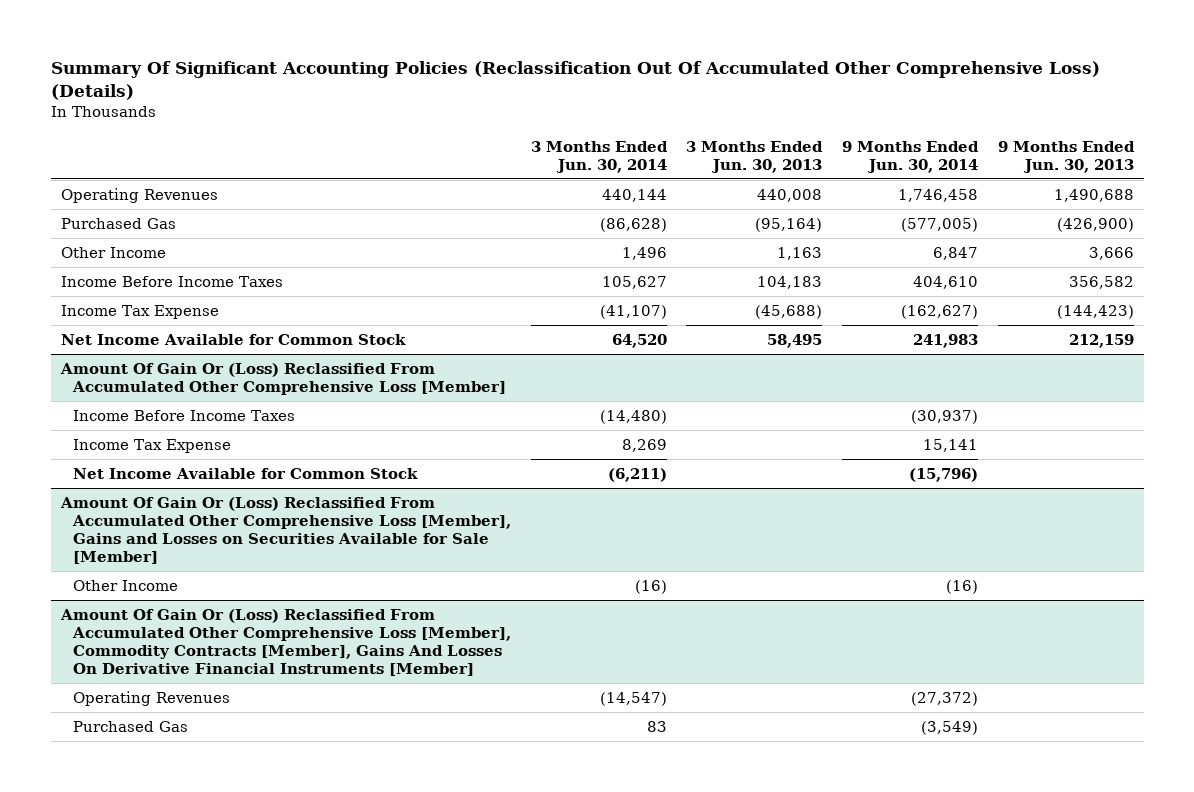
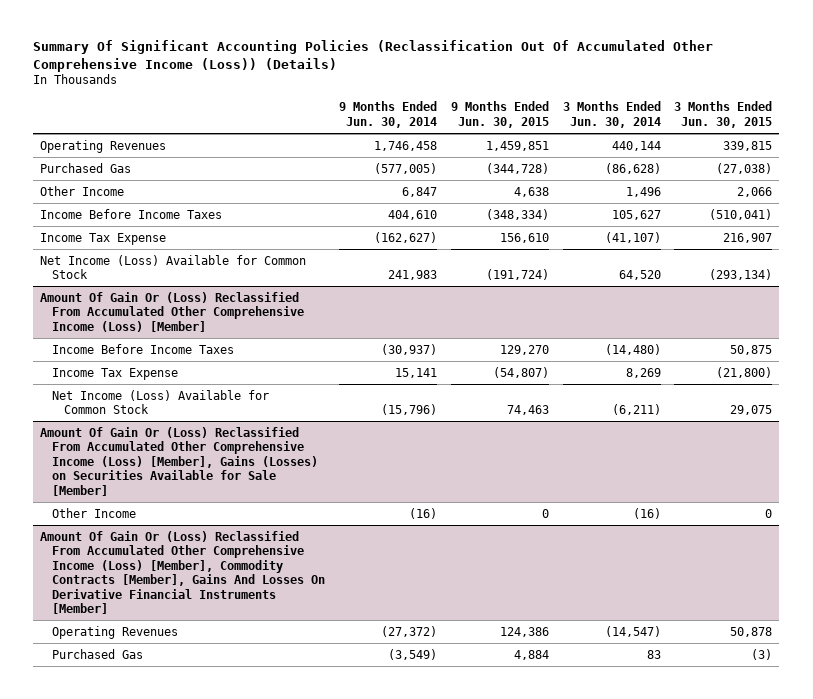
[50,60,1100,101] Summary Of Significant Accounting Policies (Reclassification Out Of Accumulated Other Comprehensive Loss) (Details) -> [33,40,714,72] Summary Of Significant Accounting Policies (Reclassification Out Of Accumulated Other Comprehensive Income (Loss)) (Details)
[686,140,824,173] 3 Months Ended Jun. 30, 2013 -> none
[997,140,1135,173] 9 Months Ended Jun. 30, 2013 -> none
none -> [450,101,549,128] 9 Months Ended Jun. 30, 2015
none -> [674,101,773,128] 3 Months Ended Jun. 30, 2015
[60,333,406,345] Net Income Available for Common Stock -> [40,254,307,280] Net Income (Loss) Available for Common Stock
[59,362,506,395] Amount Of Gain Or (Loss) Reclassified From Accumulated Other Comprehensive Loss [Member] -> [40,291,305,332] Amount Of Gain Or (Loss) Reclassified From Accumulated Other Comprehensive Income (Loss) [Member]
[72,467,418,479] Net Income Available for Common Stock -> [52,389,270,415] Net Income (Loss) Available for Common Stock
[59,496,511,565] Amount Of Gain Or (Loss) Reclassified From Accumulated Other Comprehensive Loss [Member], Gains and Losses on Securities Available for Sale [Member] -> [40,426,319,496] Amount Of Gain Or (Loss) Reclassified From Accumulated Other Comprehensive Income (Loss) [Member], Gains (Losses) on Securities Available for Sale [Member]
[59,608,511,677] Amount Of Gain Or (Loss) Reclassified From Accumulated Other Comprehensive Loss [Member], Commodity Contracts [Member], Gains And Losses On Derivative Financial Instruments [Member] -> [40,530,326,615] Amount Of Gain Or (Loss) Reclassified From Accumulated Other Comprehensive Income (Loss) [Member], Commodity Contracts [Member], Gains And Losses On Derivative Financial Instruments [Member]

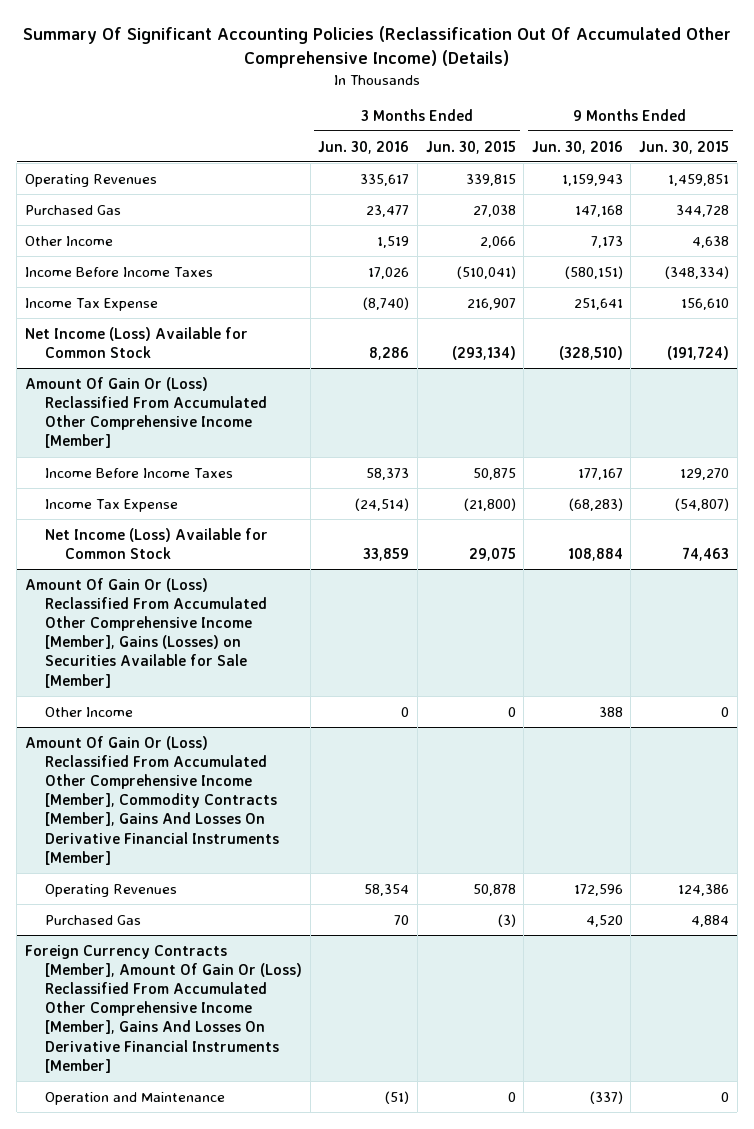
[33,40,714,72] Summary Of Significant Accounting Policies (Reclassification Out Of Accumulated Other Comprehensive Income (Loss)) (Details) -> [22,26,731,69] Summary Of Significant Accounting Policies (Reclassification Out Of Accumulated Other Comprehensive Income) (Details)
[339,101,438,128] 9 Months Ended Jun. 30, 2014 -> none
[562,101,661,128] 3 Months Ended Jun. 30, 2014 -> none
none -> [318,140,410,154] Jun. 30, 2016
none -> [531,140,623,154] Jun. 30, 2016
[485,162,549,174] (344,728) -> [676,204,730,217] 344,728
[716,162,773,174] (27,038) -> [472,204,516,217] 27,038
[40,291,305,332] Amount Of Gain Or (Loss) Reclassified From Accumulated Other Comprehensive Income (Loss) [Member] -> [24,376,268,449] Amount Of Gain Or (Loss) Reclassified From Accumulated Other Comprehensive Income [Member]
[40,426,319,496] Amount Of Gain Or (Loss) Reclassified From Accumulated Other Comprehensive Income (Loss) [Member], Gains (Losses) on Securities Available for Sale [Member] -> [24,577,268,688] Amount Of Gain Or (Loss) Reclassified From Accumulated Other Comprehensive Income [Member], Gains (Losses) on Securities Available for Sale [Member]
[40,530,326,615] Amount Of Gain Or (Loss) Reclassified From Accumulated Other Comprehensive Income (Loss) [Member], Commodity Contracts [Member], Gains And Losses On Derivative Financial Instruments [Member] -> [24,735,280,865] Amount Of Gain Or (Loss) Reclassified From Accumulated Other Comprehensive Income [Member], Commodity Contracts [Member], Gains And Losses On Derivative Financial Instruments [Member]
none -> [24,944,303,1073] Foreign Currency Contracts [Member], Amount Of Gain Or (Loss) Reclassified From Accumulated Other Comprehensive Income [Member], Gains And Losses On Derivative Financial Instruments [Member]
none -> [45,1091,226,1105] Operation and Maintenance

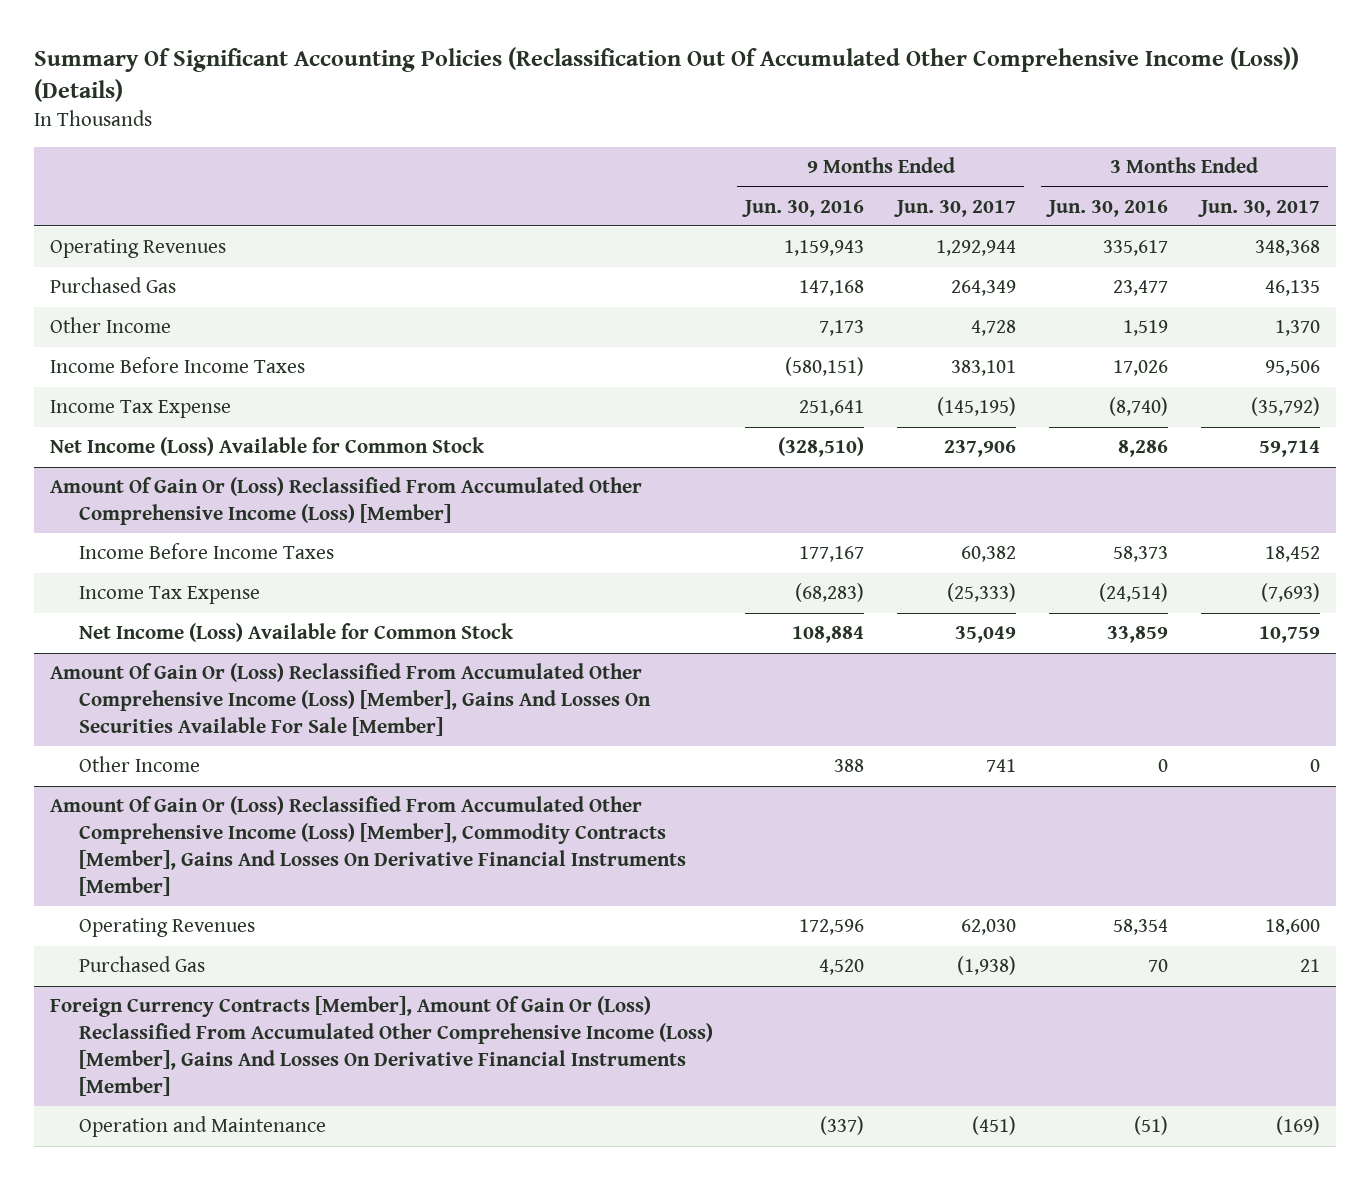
[22,26,731,69] Summary Of Significant Accounting Policies (Reclassification Out Of Accumulated Other Comprehensive Income) (Details) -> [33,47,1299,103] Summary Of Significant Accounting Policies (Reclassification Out Of Accumulated Other Comprehensive Income (Loss)) (Details)
[425,140,516,154] Jun. 30, 2015 -> none
[639,140,730,154] Jun. 30, 2015 -> none
none -> [894,199,1017,217] Jun. 30, 2017
none -> [1197,199,1320,217] Jun. 30, 2017
[24,376,268,449] Amount Of Gain Or (Loss) Reclassified From Accumulated Other Comprehensive Income [Member] -> [50,477,643,526] Amount Of Gain Or (Loss) Reclassified From Accumulated Other Comprehensive Income (Loss) [Member]
[24,577,268,688] Amount Of Gain Or (Loss) Reclassified From Accumulated Other Comprehensive Income [Member], Gains (Losses) on Securities Available for Sale [Member] -> [50,663,651,736] Amount Of Gain Or (Loss) Reclassified From Accumulated Other Comprehensive Income (Loss) [Member], Gains And Losses On Securities Available For Sale [Member]
[24,735,280,865] Amount Of Gain Or (Loss) Reclassified From Accumulated Other Comprehensive Income [Member], Commodity Contracts [Member], Gains And Losses On Derivative Financial Instruments [Member] -> [50,796,686,896] Amount Of Gain Or (Loss) Reclassified From Accumulated Other Comprehensive Income (Loss) [Member], Commodity Contracts [Member], Gains And Losses On Derivative Financial Instruments [Member]
[24,944,303,1073] Foreign Currency Contracts [Member], Amount Of Gain Or (Loss) Reclassified From Accumulated Other Comprehensive Income [Member], Gains And Losses On Derivative Financial Instruments [Member] -> [50,996,713,1096] Foreign Currency Contracts [Member], Amount Of Gain Or (Loss) Reclassified From Accumulated Other Comprehensive Income (Loss) [Member], Gains And Losses On Derivative Financial Instruments [Member]

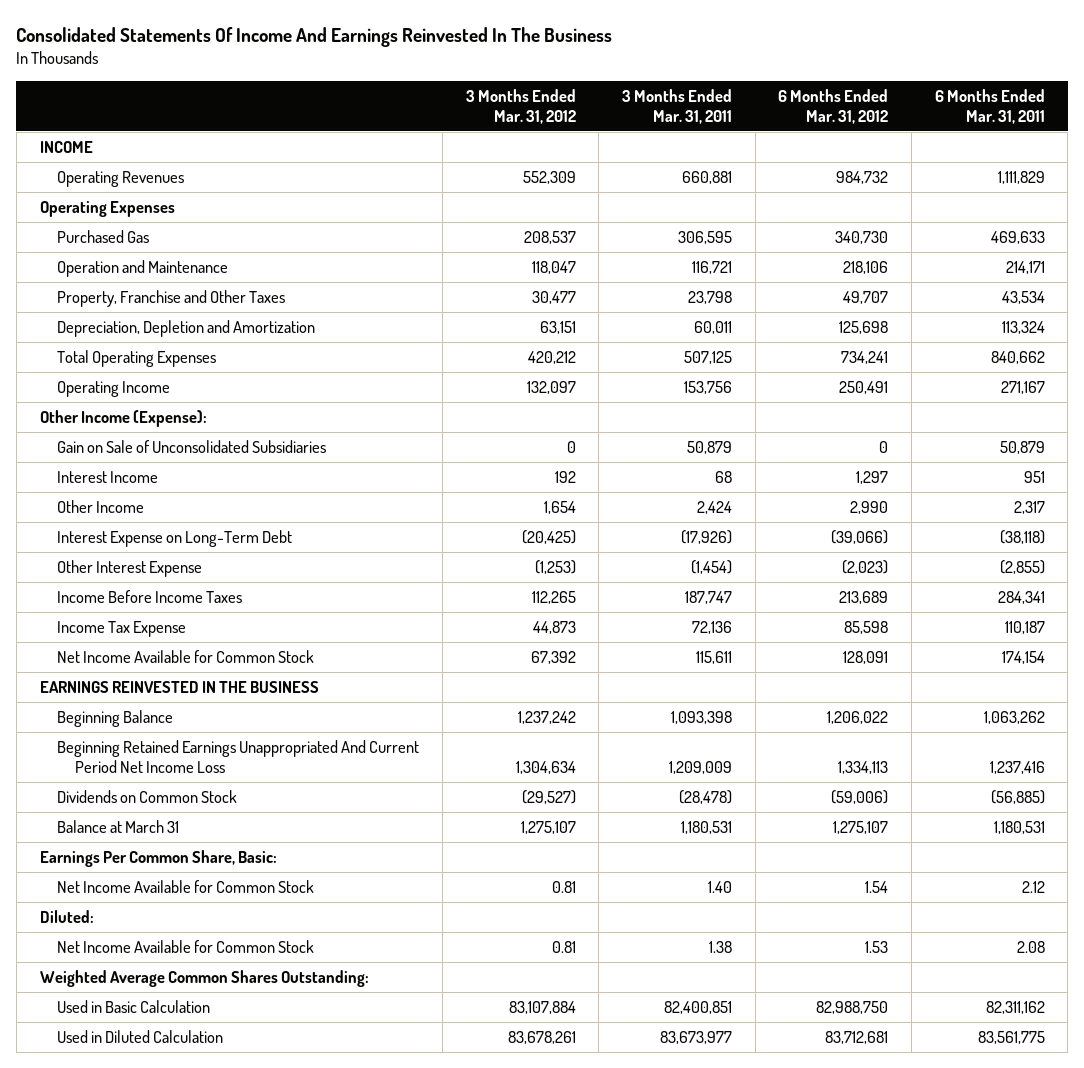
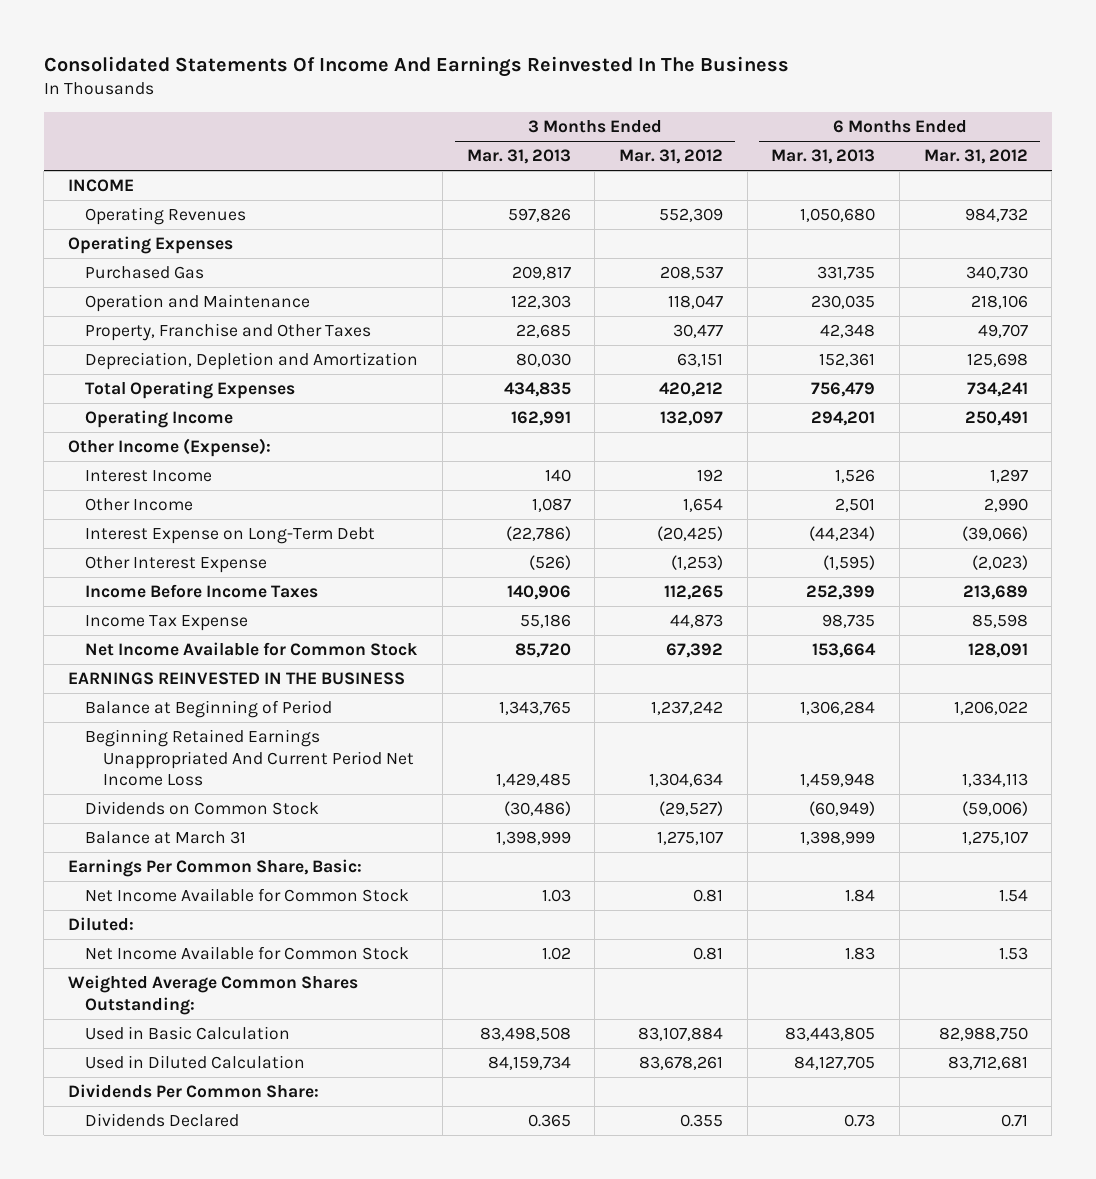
[621,88,732,124] 3 Months Ended Mar. 31, 2011 -> none
[934,88,1045,124] 6 Months Ended Mar. 31, 2011 -> none
none -> [466,149,571,165] Mar. 31, 2013
none -> [771,149,876,165] Mar. 31, 2013
[57,439,327,453] Gain on Sale of Unconsolidated Subsidiaries -> none
[57,709,174,727] Beginning Balance -> [85,700,333,719] Balance at Beginning of Period
none -> [67,1084,319,1099] Dividends Per Common Share:
none -> [85,1113,240,1128] Dividends Declared

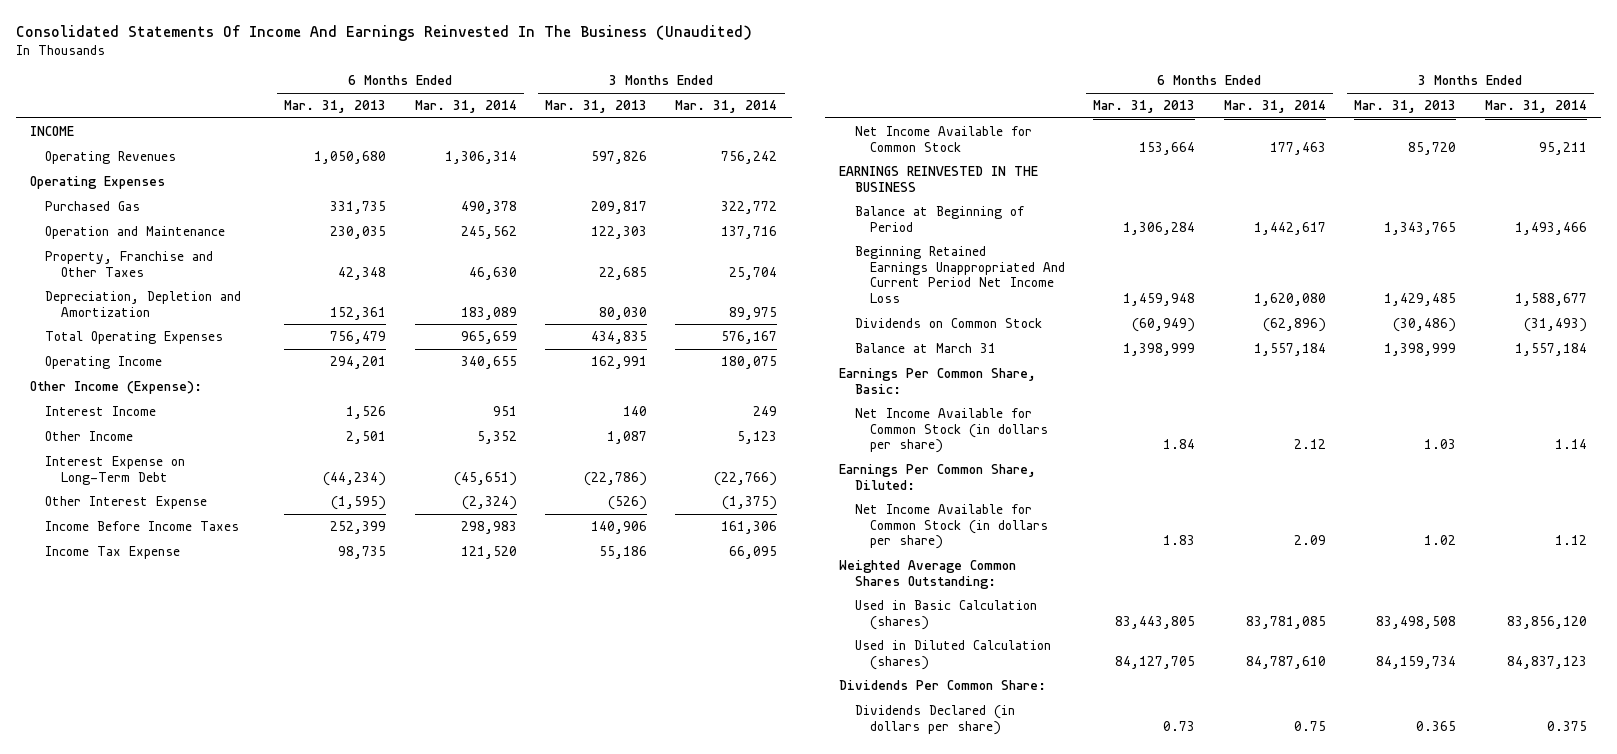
[43,55,789,77] Consolidated Statements Of Income And Earnings Reinvested In The Business -> [16,24,753,41] Consolidated Statements Of Income And Earnings Reinvested In The Business (Unaudited)
[619,149,724,165] Mar. 31, 2012 -> none
[923,149,1028,165] Mar. 31, 2012 -> none
none -> [414,100,517,114] Mar. 31, 2014
none -> [675,100,778,114] Mar. 31, 2014
[85,888,410,903] Net Income Available for Common Stock -> [854,407,1048,454] Net Income Available for Common Stock (in dollars per share)
[67,917,134,932] Diluted: -> [839,463,1037,490] Earnings Per Common Share, Diluted:
[85,946,410,961] Net Income Available for Common Stock -> [854,503,1048,550] Net Income Available for Common Stock (in dollars per share)
[85,1026,291,1041] Used in Basic Calculation -> [854,599,1037,630] Used in Basic Calculation (shares)
[85,1055,306,1070] Used in Diluted Calculation -> [854,639,1051,670] Used in Diluted Calculation (shares)
[85,1113,240,1128] Dividends Declared -> [854,704,1015,735] Dividends Declared (in dollars per share)

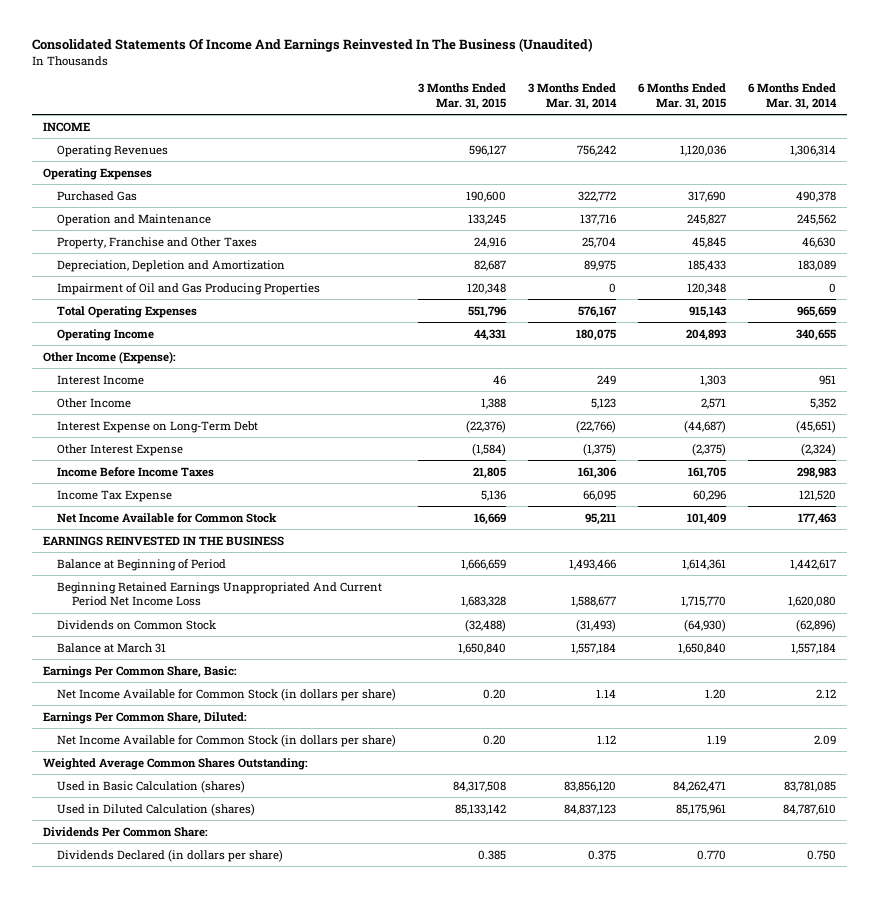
[284,100,387,114] Mar. 31, 2013 -> none
[544,100,647,114] Mar. 31, 2013 -> none
none -> [418,82,507,110] 3 Months Ended Mar. 31, 2015
none -> [638,82,727,110] 6 Months Ended Mar. 31, 2015
none -> [57,282,321,295] Impairment of Oil and Gas Producing Properties
[1293,720,1326,731] 0.75 -> [807,849,837,860] 0.750

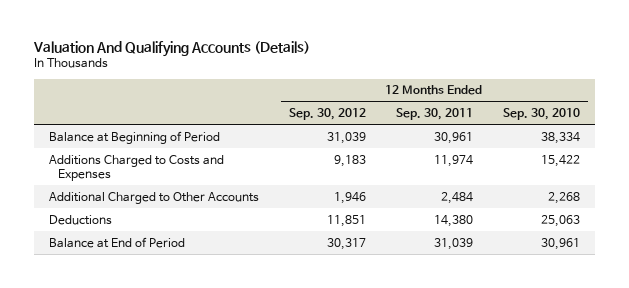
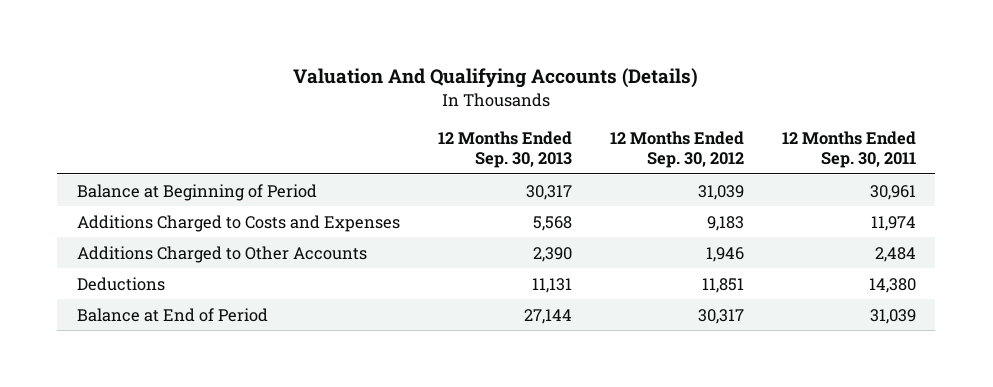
[503,108,581,121] Sep. 30, 2010 -> none
none -> [437,131,572,169] 12 Months Ended Sep. 30, 2013
[48,191,259,204] Additional Charged to Other Accounts -> [76,245,367,263] Additions Charged to Other Accounts

